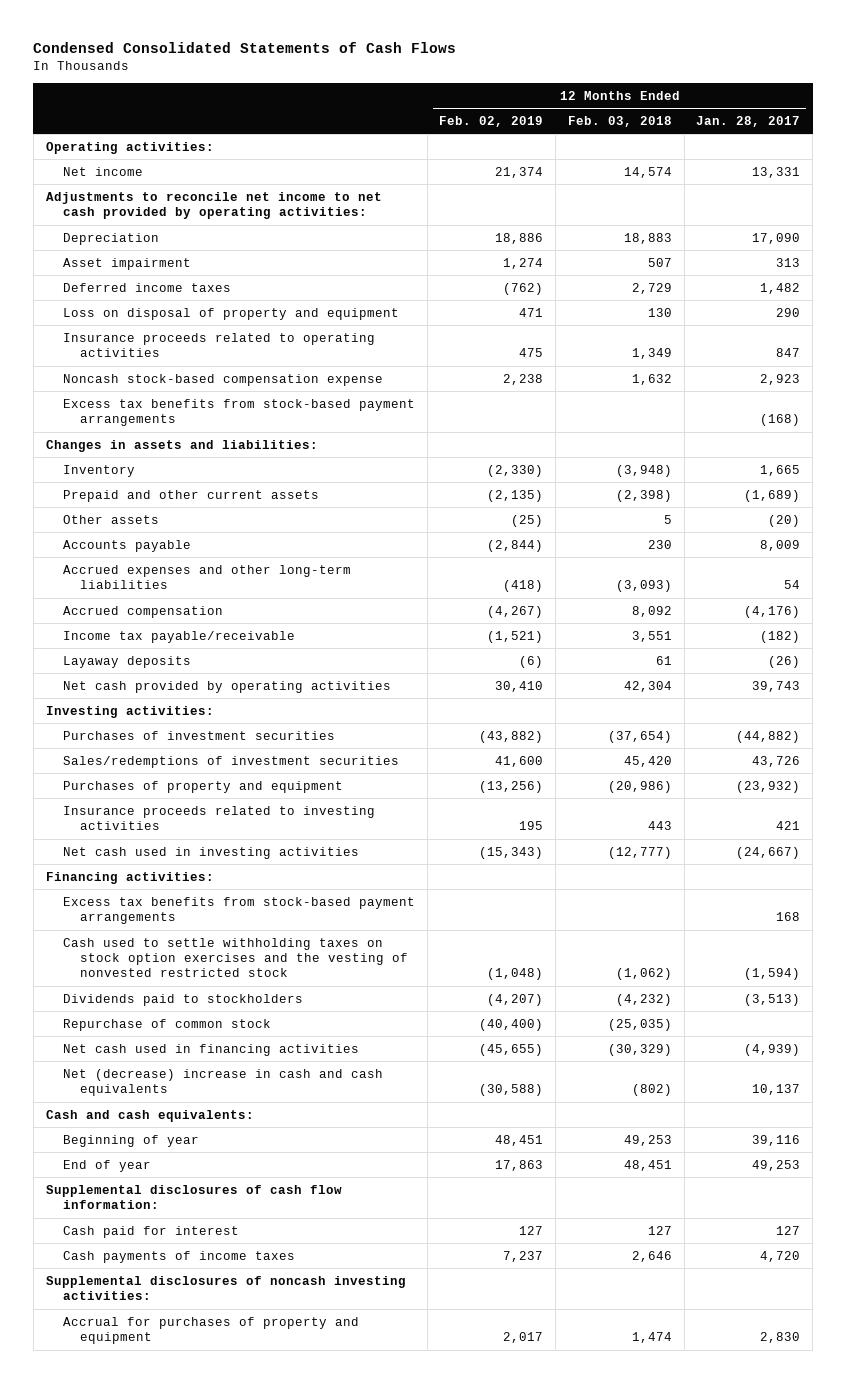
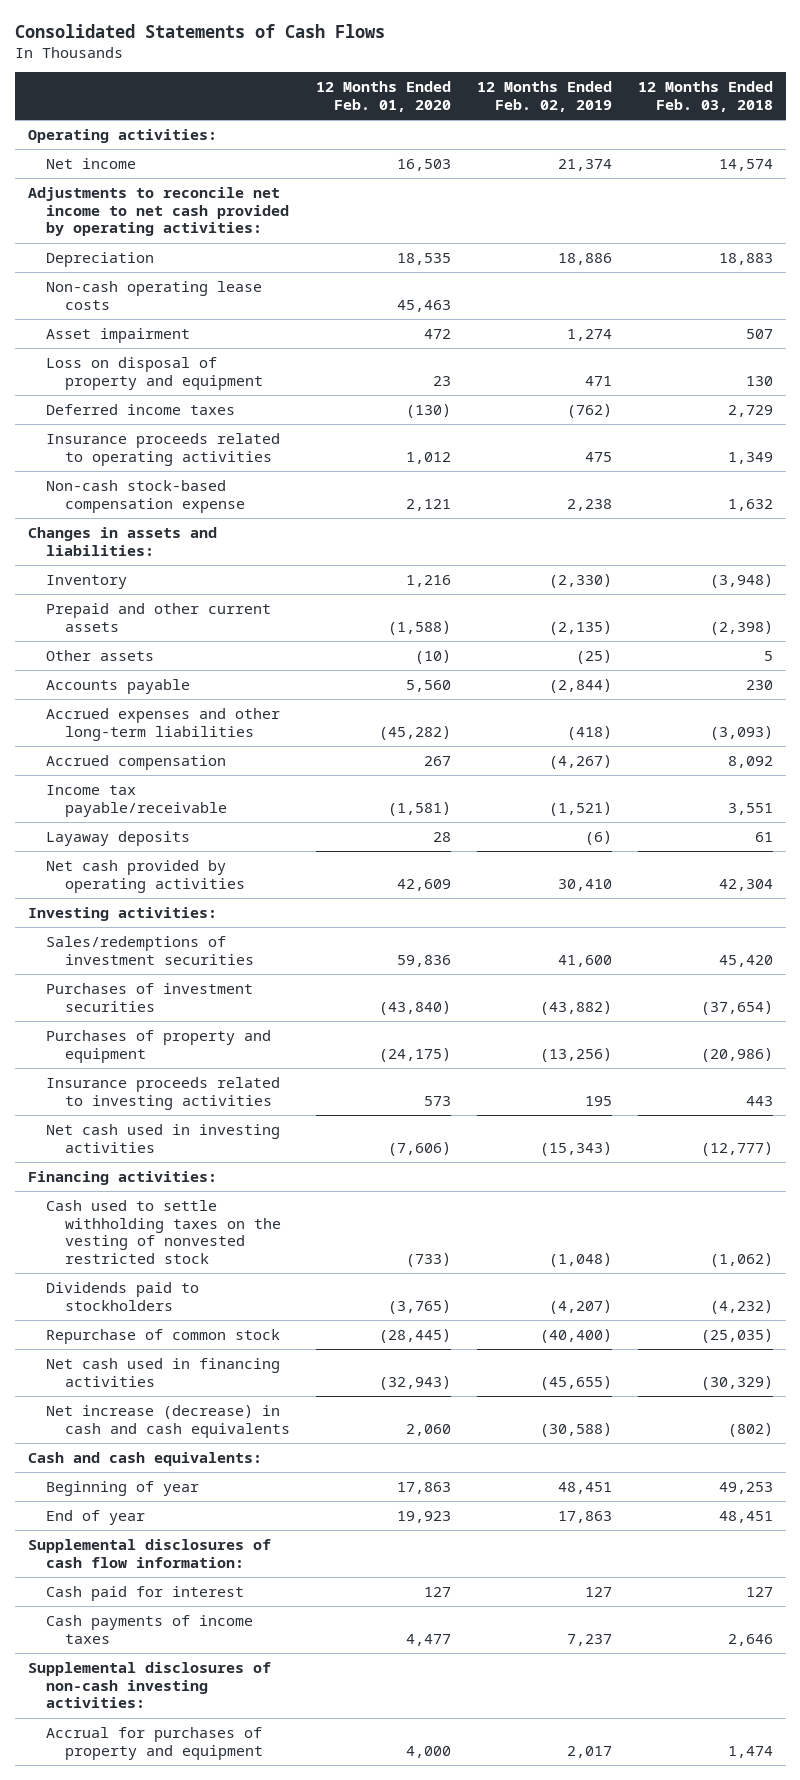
[33,42,457,54] Condensed Consolidated Statements of Cash Flows -> [14,23,385,38] Consolidated Statements of Cash Flows
[696,115,801,127] Jan. 28, 2017 -> none
none -> [316,81,452,112] 12 Months Ended Feb. 01, 2020
none -> [46,281,263,310] Non-cash operating lease costs
[63,282,232,292] Deferred income taxes -> [46,404,236,416] Deferred income taxes
[63,398,416,427] Excess tax benefits from stock-based payment arrangements -> none
[63,373,384,386] Noncash stock-based compensation expense -> [46,480,246,513] Non-cash stock-based compensation expense
[63,730,336,740] Purchases of investment securities -> [46,983,254,1012] Purchases of investment securities
[63,896,416,925] Excess tax benefits from stock-based payment arrangements -> none
[63,937,409,978] Cash used to settle withholding taxes on stock option exercises and the vesting of nonvested restricted stock -> [46,1200,282,1264] Cash used to settle withholding taxes on the vesting of nonvested restricted stock
[63,1068,384,1097] Net (decrease) increase in cash and cash equivalents -> [46,1405,291,1438] Net increase (decrease) in cash and cash equivalents
[45,1275,406,1301] Supplemental disclosures of noncash investing activities: -> [27,1662,271,1709] Supplemental disclosures of non-cash investing activities:

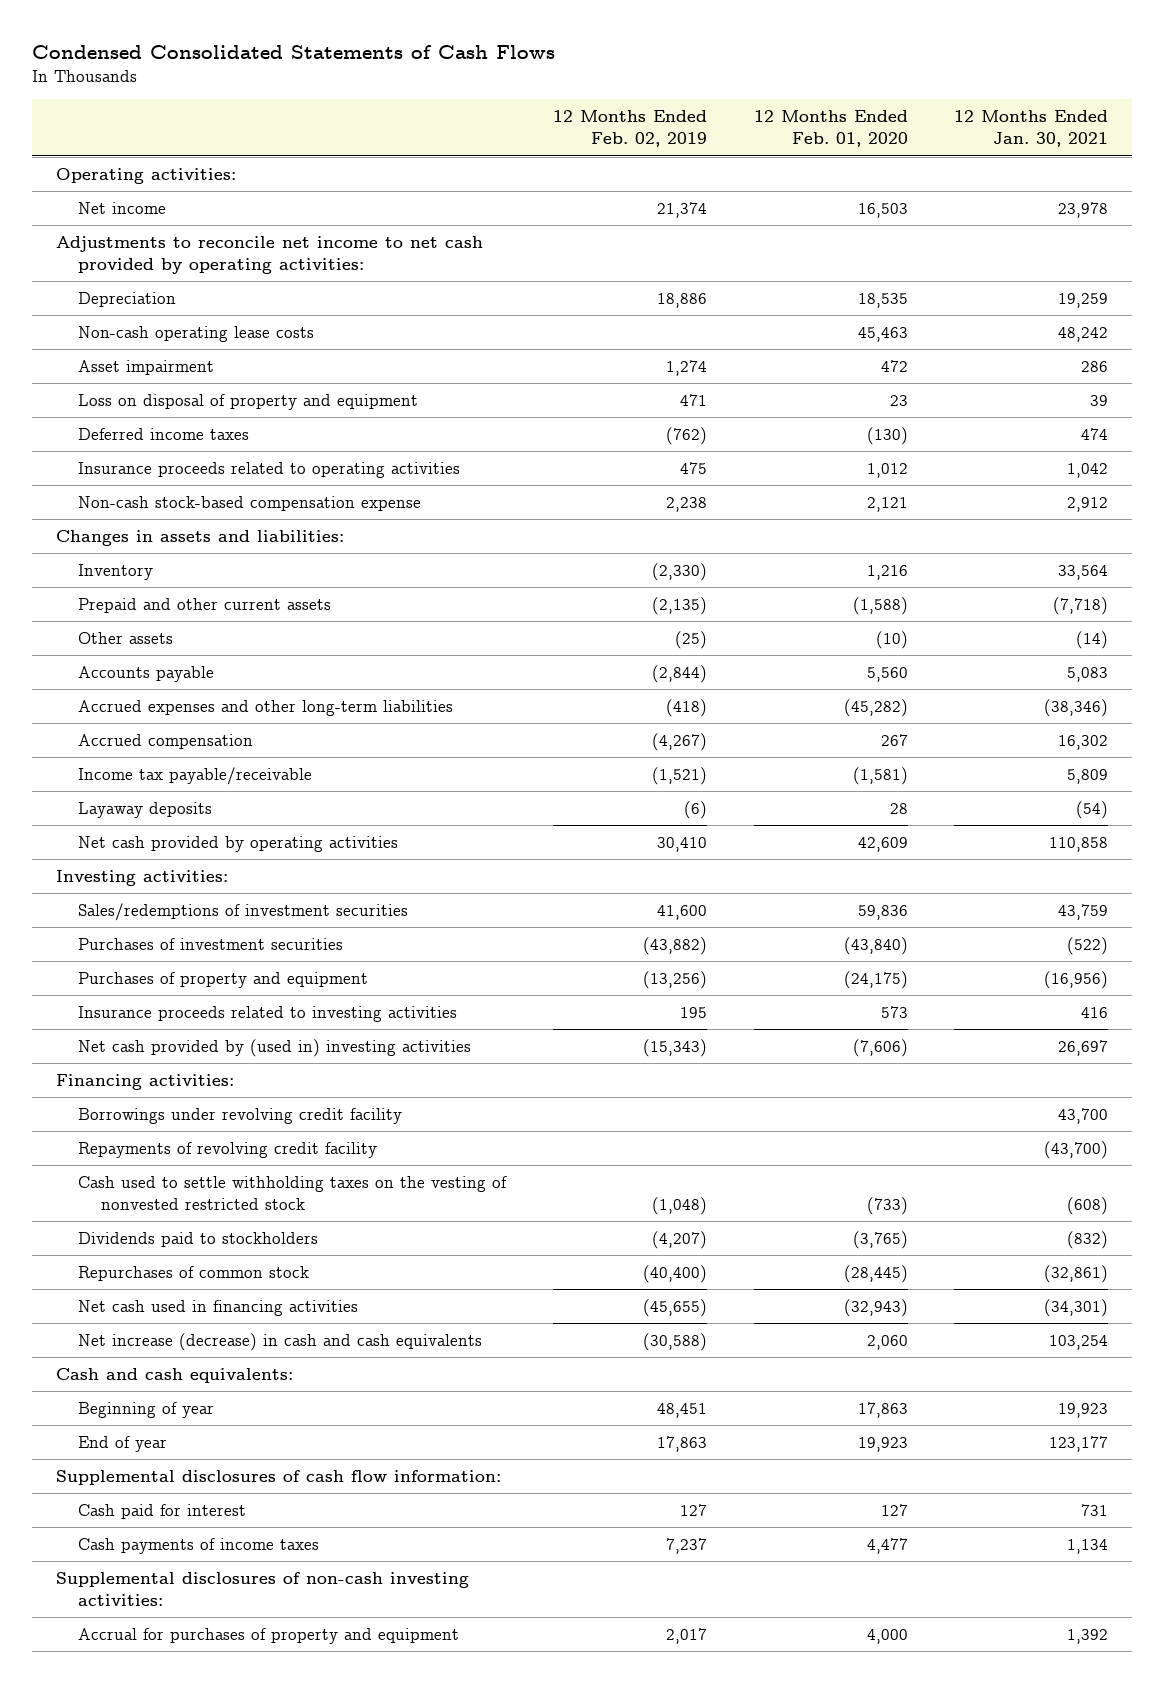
[14,23,385,38] Consolidated Statements of Cash Flows -> [32,44,556,59] Condensed Consolidated Statements of Cash Flows
[637,81,773,112] 12 Months Ended Feb. 03, 2018 -> none
none -> [954,110,1109,148] 12 Months Ended Jan. 30, 2021
[46,1124,281,1153] Net cash used in investing activities -> [78,1039,472,1058] Net cash provided by (used in) investing activities
none -> [78,1108,403,1125] Borrowings under revolving credit facility
none -> [78,1142,378,1159] Repayments of revolving credit facility
[46,1329,281,1345] Repurchase of common stock -> [78,1266,310,1282] Repurchases of common stock

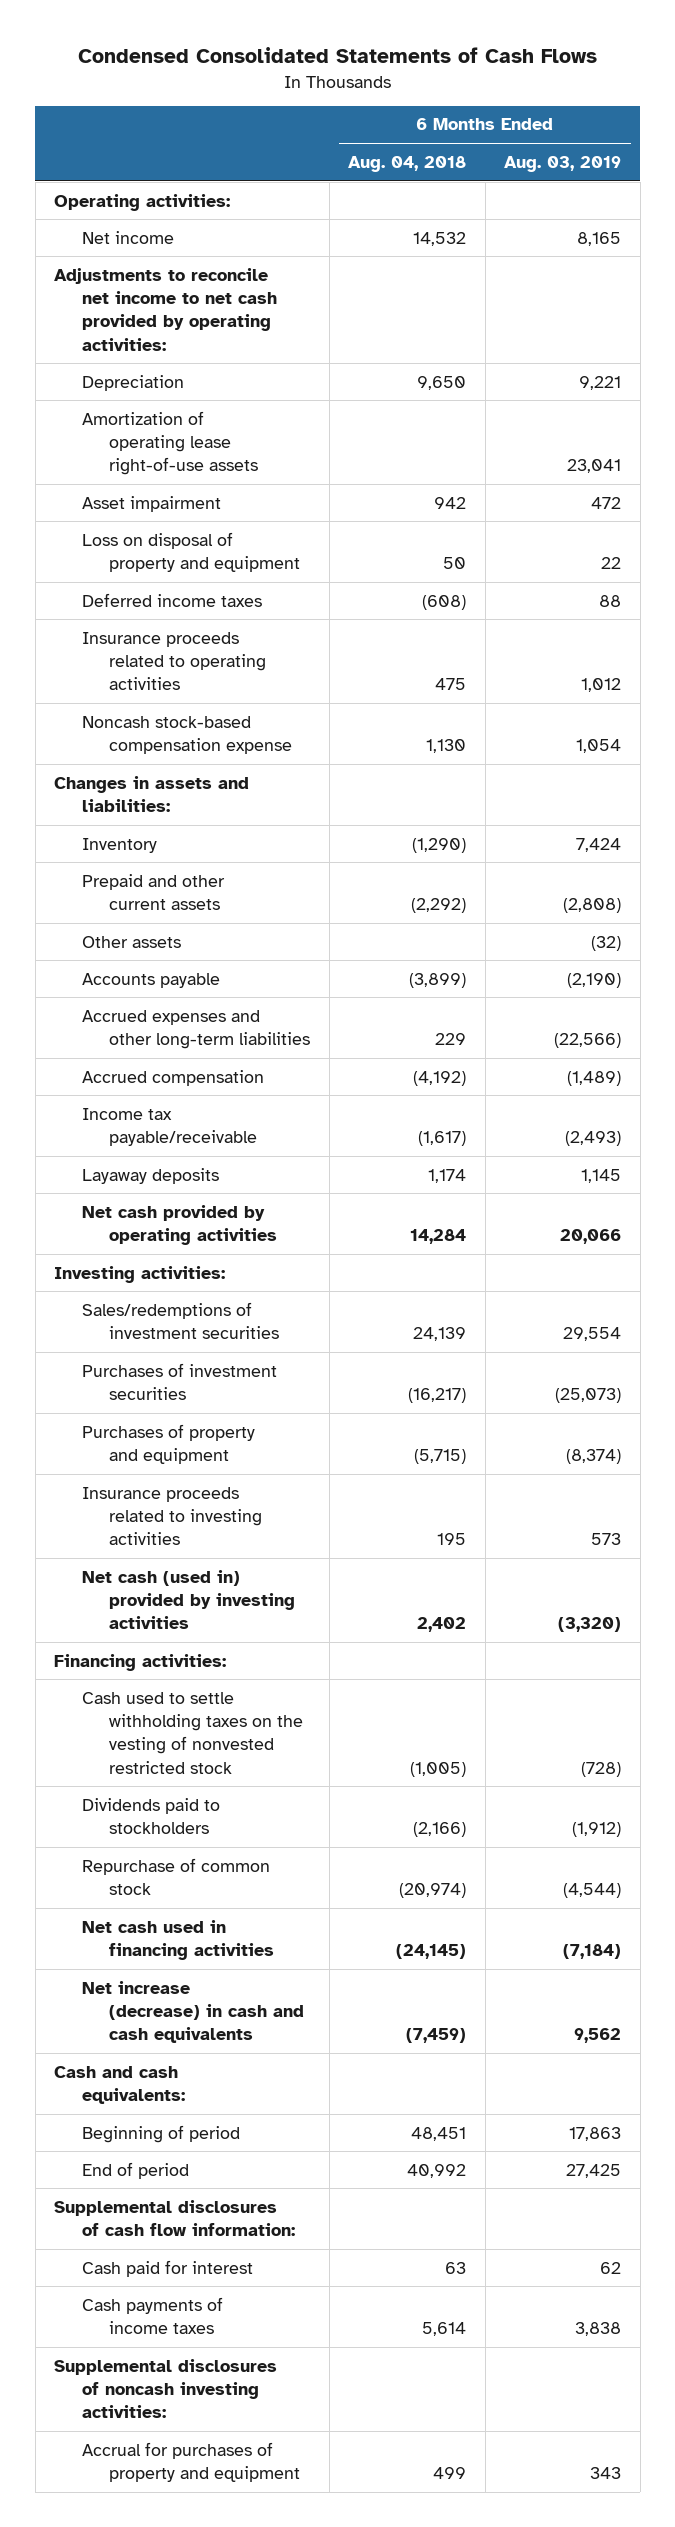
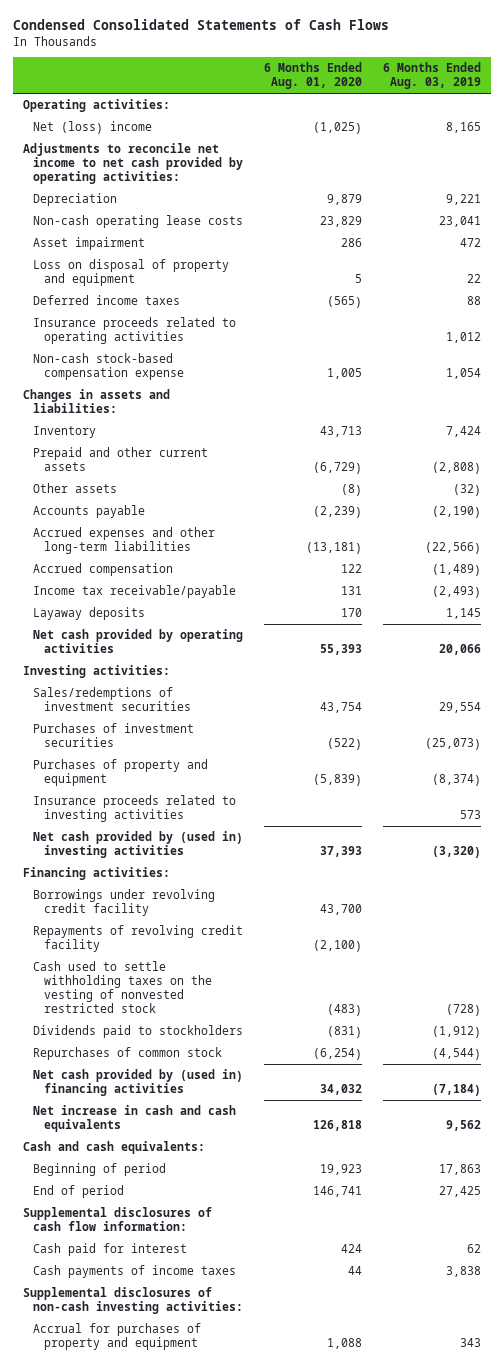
[348,155,467,172] Aug. 04, 2018 -> none
none -> [264,62,363,90] 6 Months Ended Aug. 01, 2020
[81,230,174,244] Net income -> [33,121,153,135] Net (loss) income
[81,410,259,476] Amortization of operating lease right-of-use assets -> [33,215,244,229] Non-cash operating lease costs
[81,715,293,755] Noncash stock-based compensation expense -> [33,353,184,381] Non-cash stock-based compensation expense
[81,1107,258,1147] Income tax payable/receivable -> [33,585,237,599] Income tax receivable/payable
[81,1569,296,1630] Net cash (used in) provided by investing activities -> [33,831,244,859] Net cash provided by (used in) investing activities
none -> [33,889,216,917] Borrowings under revolving credit facility
none -> [33,925,244,953] Repayments of revolving credit facility
[81,1857,270,1896] Repurchase of common stock -> [33,1047,223,1061] Repurchases of common stock
[81,1919,275,1961] Net cash used in financing activities -> [33,1069,244,1097] Net cash provided by (used in) financing activities
[81,1980,305,2044] Net increase (decrease) in cash and cash equivalents -> [33,1105,237,1133] Net increase in cash and cash equivalents
[53,2358,277,2419] Supplemental disclosures of noncash investing activities: -> [22,1287,244,1315] Supplemental disclosures of non-cash investing activities:

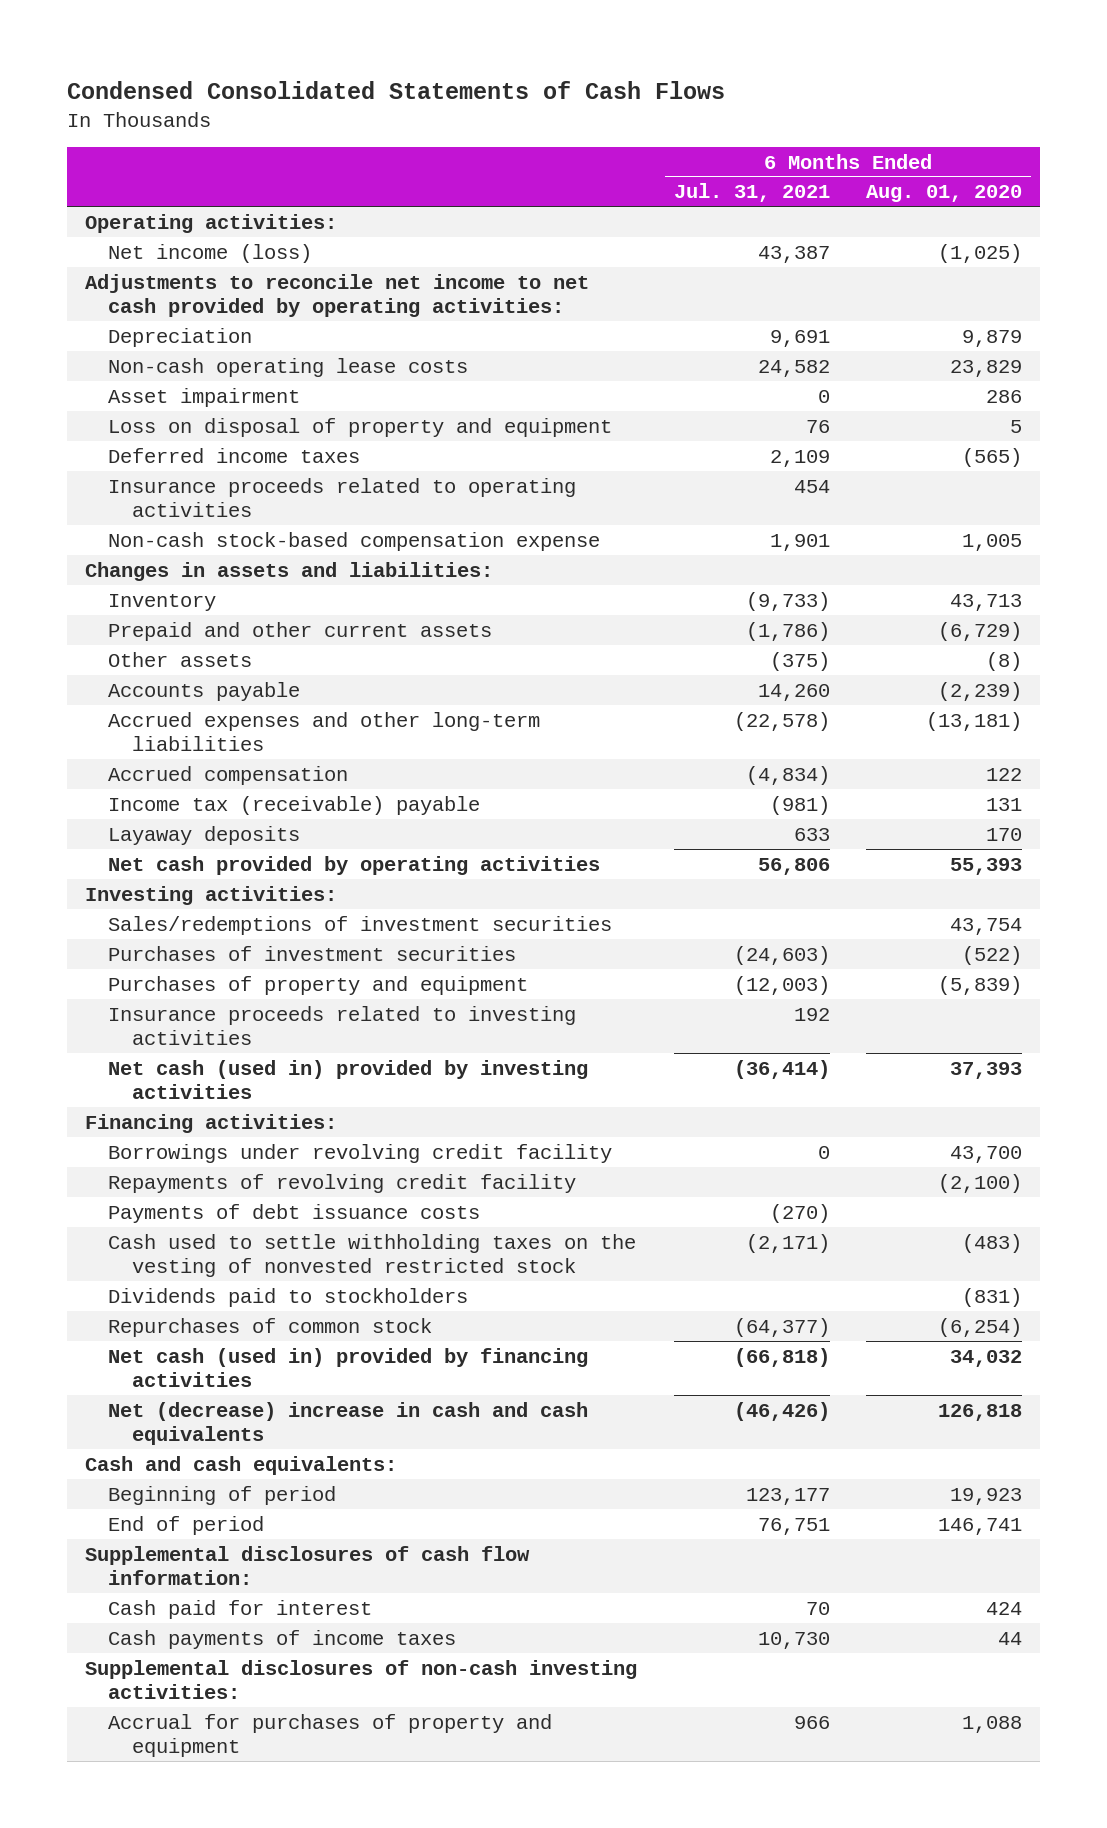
[382,62,481,90] 6 Months Ended Aug. 03, 2019 -> none
none -> [673,183,830,203] Jul. 31, 2021
[33,121,153,135] Net (loss) income -> [108,243,313,263] Net income (loss)
[33,585,237,599] Income tax receivable/payable -> [108,795,481,815] Income tax (receivable) payable
[33,831,244,859] Net cash provided by (used in) investing activities -> [108,1059,589,1099] Net cash (used in) provided by investing activities
none -> [108,1203,481,1223] Payments of debt issuance costs
[33,1069,244,1097] Net cash provided by (used in) financing activities -> [108,1347,589,1387] Net cash (used in) provided by financing activities
[33,1105,237,1133] Net increase in cash and cash equivalents -> [108,1401,589,1445] Net (decrease) increase in cash and cash equivalents

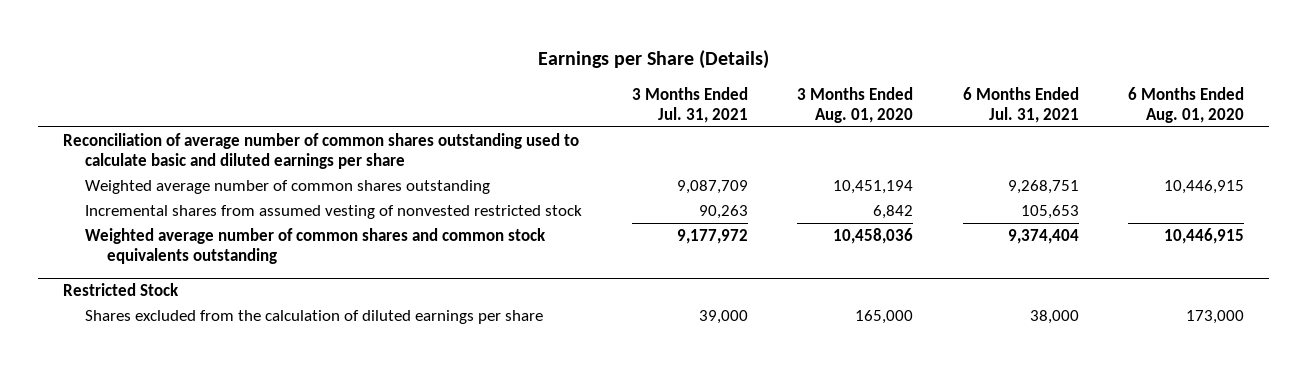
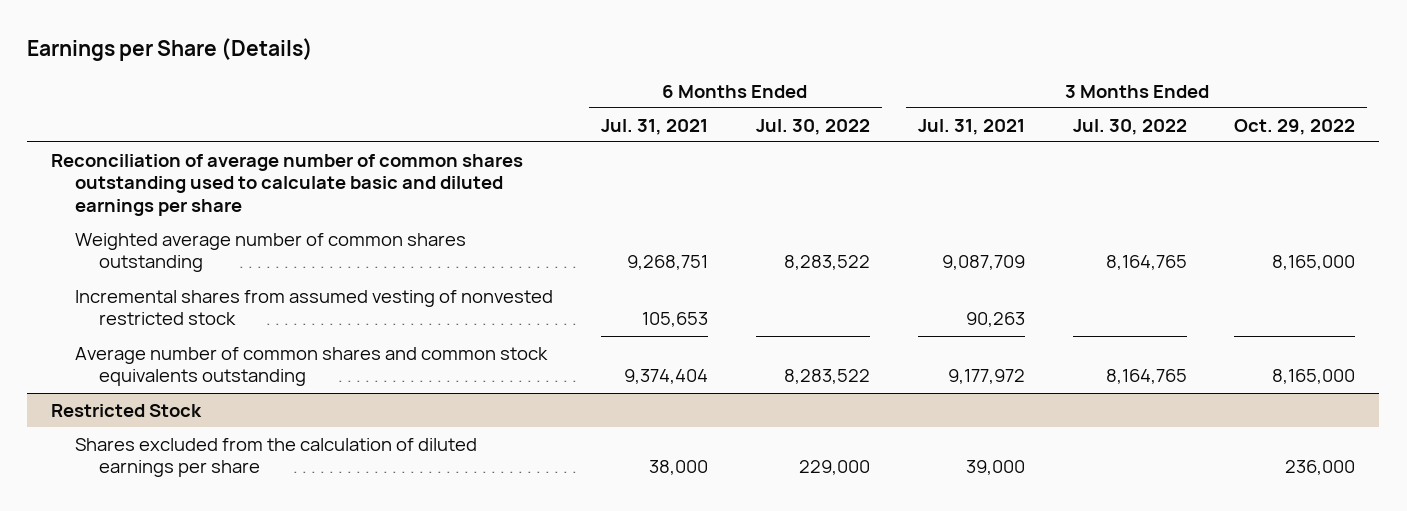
[797,86,914,123] 3 Months Ended Aug. 01, 2020 -> none
[1128,86,1245,123] 6 Months Ended Aug. 01, 2020 -> none
none -> [755,118,870,135] Jul. 30, 2022
none -> [1072,118,1187,135] Jul. 30, 2022
none -> [1234,118,1356,135] Oct. 29, 2022
[85,228,547,265] Weighted average number of common shares and common stock equivalents outstanding -> [75,346,549,387] Average number of common shares and common stock equivalents outstanding

